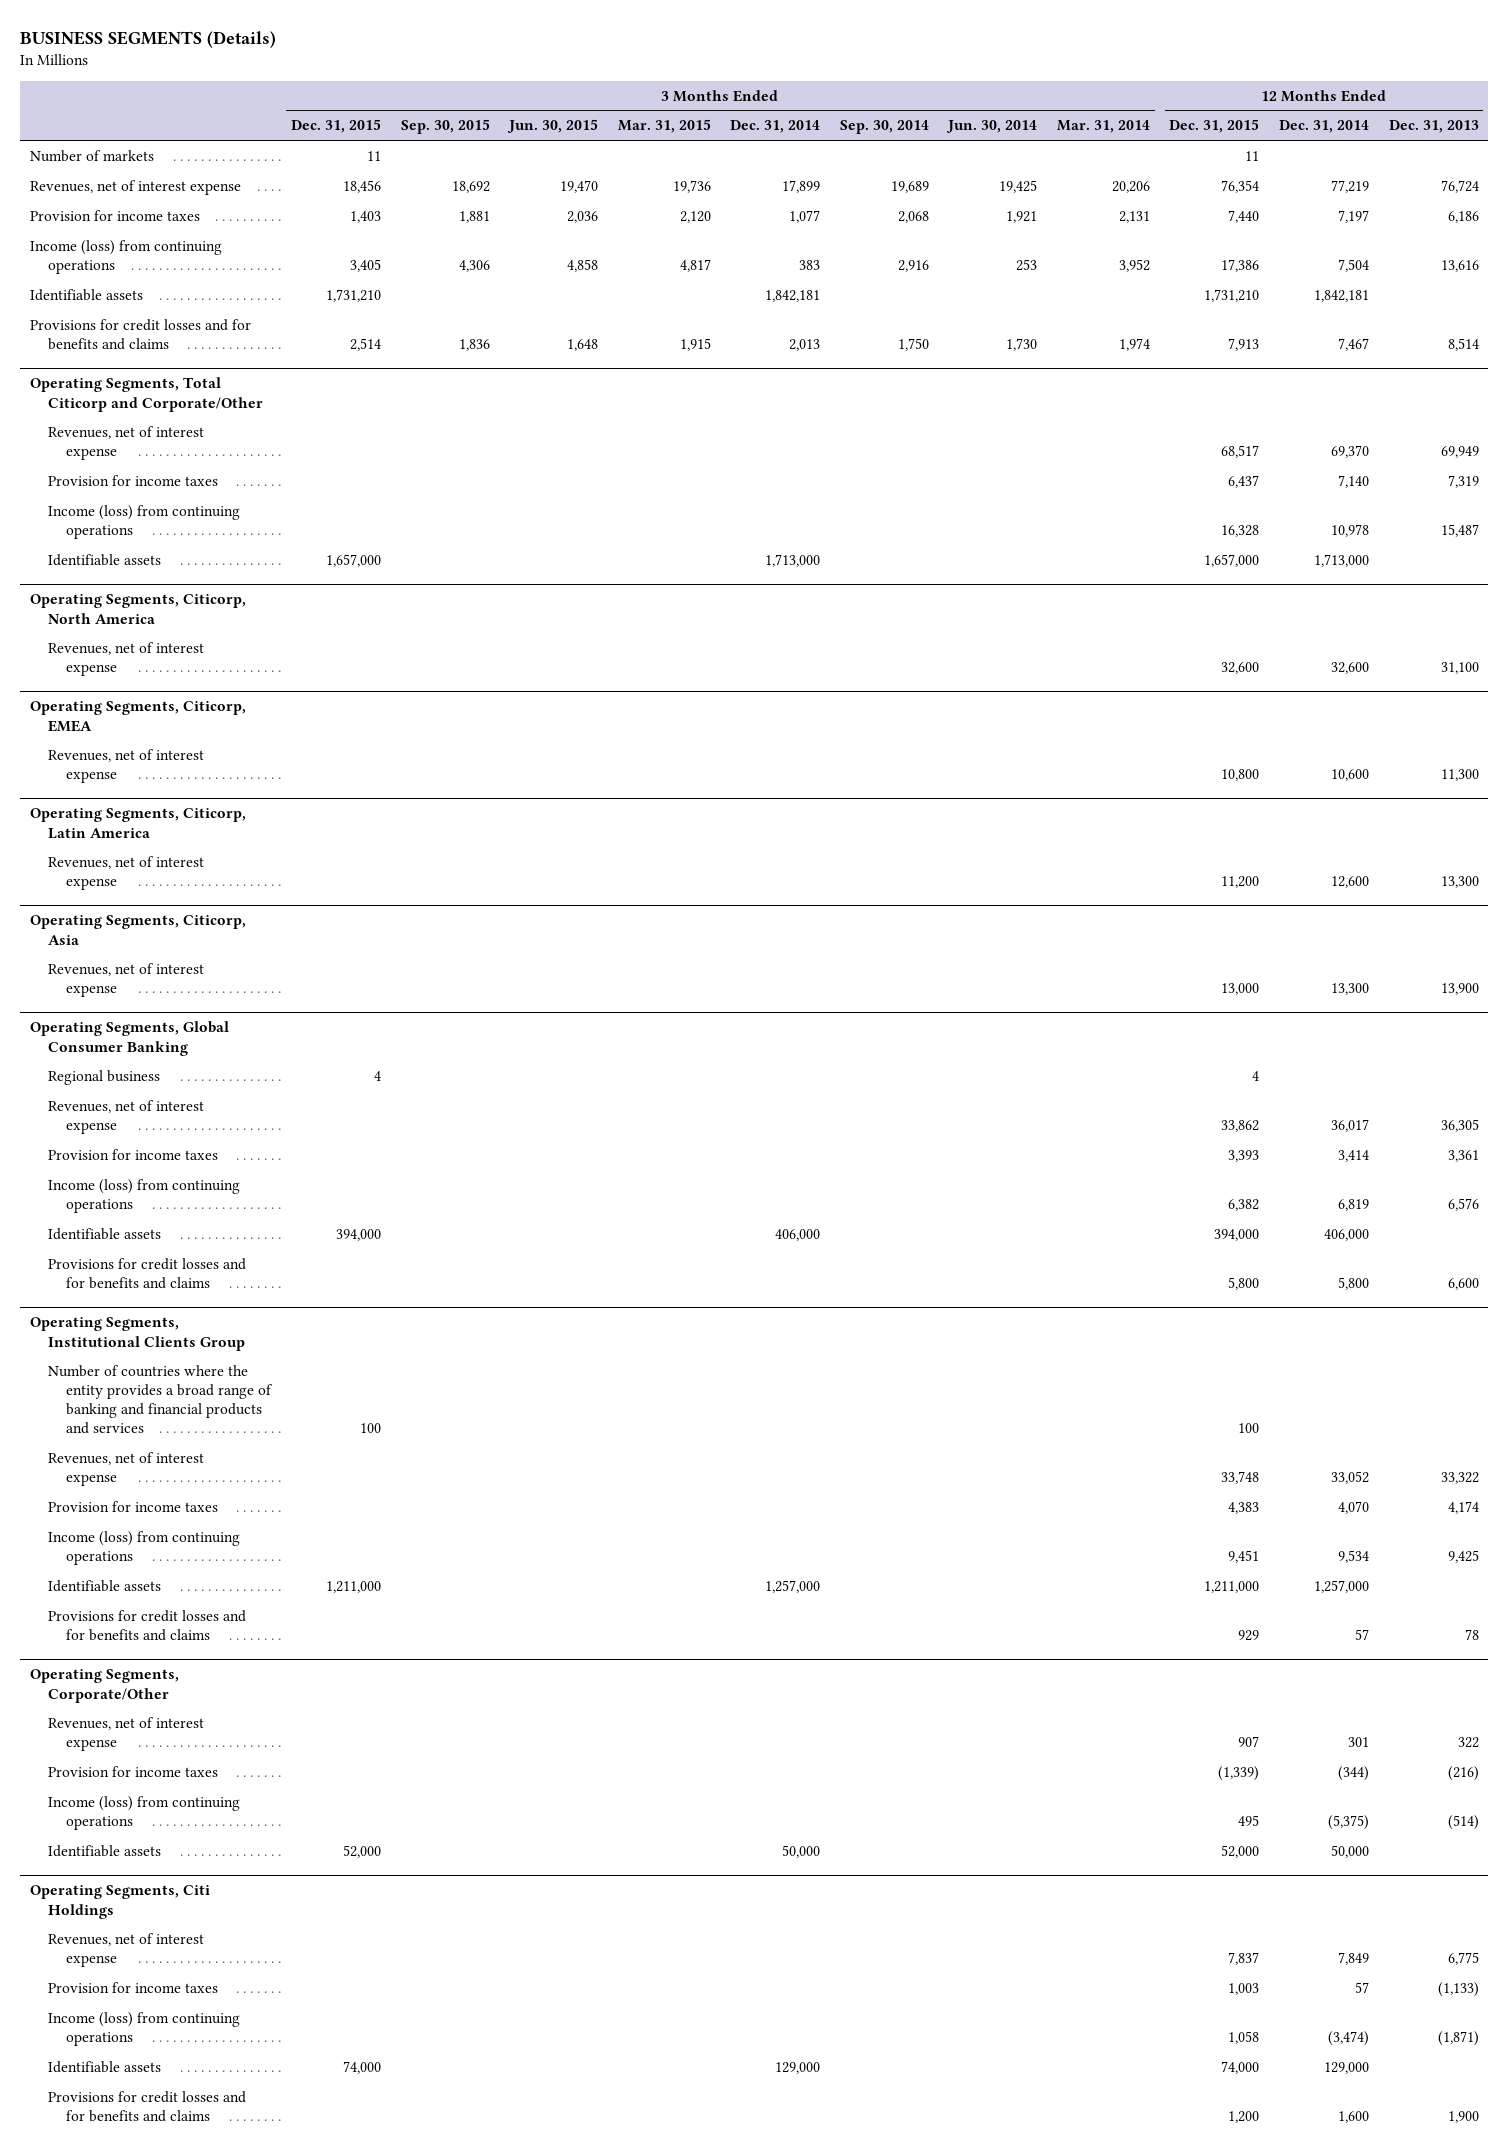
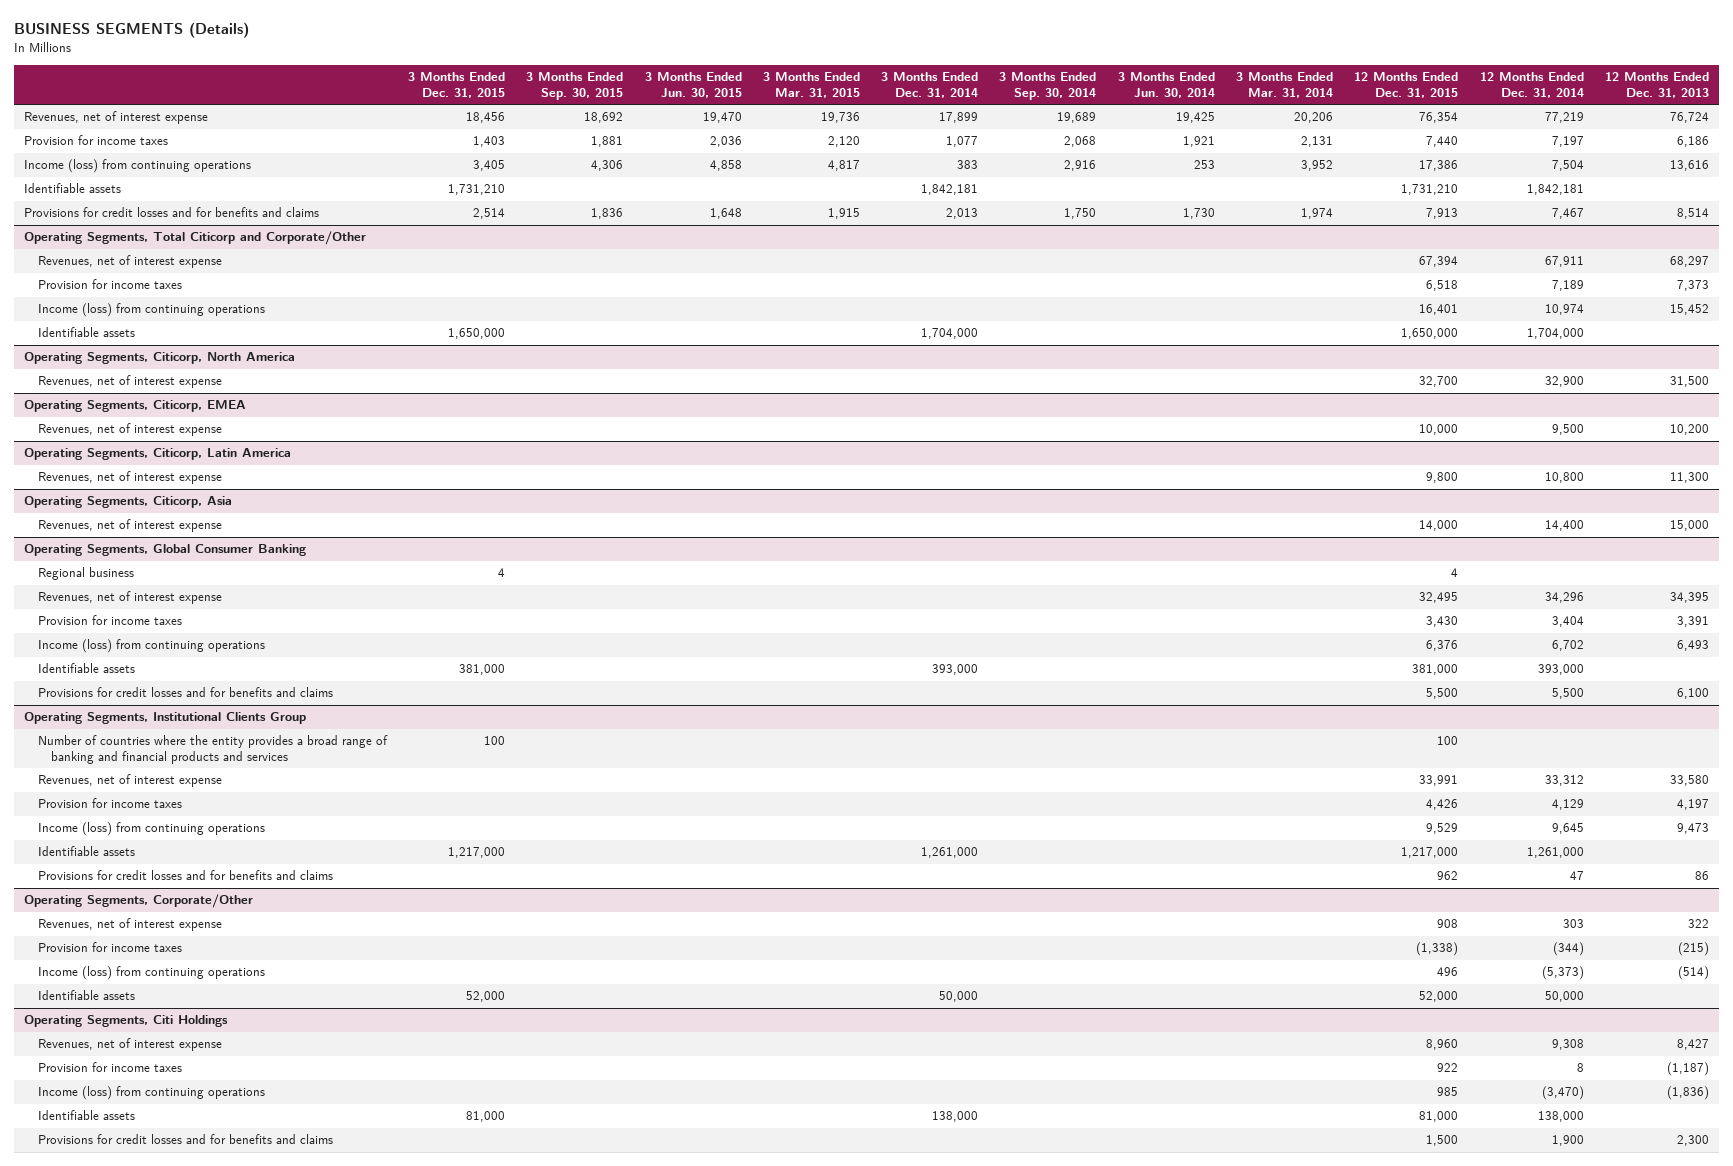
[30,149,155,162] Number of markets -> none
[1221,445,1260,459] 68,517 -> [1419,256,1459,268] 67,394
[1331,445,1370,459] 69,370 -> [1544,256,1584,268] 67,911
[1440,446,1479,459] 69,949 -> [1669,256,1709,268] 68,297
[1228,474,1260,488] 6,437 -> [1426,280,1459,292] 6,518
[1338,474,1370,488] 7,140 -> [1551,280,1584,292] 7,189
[1447,474,1479,488] 7,319 -> [1676,280,1709,292] 7,373
[1221,525,1260,538] 16,328 -> [1419,304,1459,316] 16,401
[1331,524,1370,538] 10,978 -> [1544,304,1584,316] 10,974
[1440,524,1479,538] 15,487 -> [1669,304,1709,316] 15,452
[326,553,382,567] 1,657,000 -> [447,328,505,340] 1,650,000
[765,553,821,567] 1,713,000 -> [921,328,979,340] 1,704,000
[1204,553,1260,567] 1,657,000 -> [1401,328,1459,340] 1,650,000
[1314,553,1370,567] 1,713,000 -> [1526,328,1584,340] 1,704,000
[1221,662,1260,675] 32,600 -> [1419,376,1459,388] 32,700
[1331,662,1370,675] 32,600 -> [1544,376,1584,388] 32,900
[1440,662,1479,675] 31,100 -> [1669,376,1709,388] 31,500
[1221,769,1260,782] 10,800 -> [1419,424,1459,436] 10,000
[1331,769,1370,782] 10,600 -> [1551,424,1584,436] 9,500
[1440,769,1479,782] 11,300 -> [1669,424,1709,436] 10,200
[1221,876,1260,889] 11,200 -> [1426,472,1459,484] 9,800
[1331,876,1370,889] 12,600 -> [1544,472,1584,484] 10,800
[1440,876,1479,889] 13,300 -> [1669,472,1709,484] 11,300
[1221,983,1260,996] 13,000 -> [1419,520,1459,532] 14,000
[1331,983,1370,996] 13,300 -> [1544,520,1584,532] 14,400
[1440,983,1479,996] 13,900 -> [1669,520,1709,532] 15,000
[1221,1120,1260,1133] 33,862 -> [1419,592,1459,604] 32,495
[1331,1119,1370,1133] 36,017 -> [1544,592,1584,604] 34,296
[1440,1119,1479,1133] 36,305 -> [1669,592,1709,604] 34,395
[1228,1149,1260,1162] 3,393 -> [1426,616,1459,628] 3,430
[1338,1149,1370,1162] 3,414 -> [1551,616,1584,628] 3,404
[1447,1149,1479,1162] 3,361 -> [1676,616,1709,628] 3,391
[1228,1199,1260,1212] 6,382 -> [1426,640,1459,652] 6,376
[1338,1199,1370,1212] 6,819 -> [1551,640,1584,652] 6,702
[1447,1198,1479,1212] 6,576 -> [1676,640,1709,652] 6,493
[336,1228,382,1241] 394,000 -> [458,664,505,676] 381,000
[775,1228,821,1241] 406,000 -> [932,664,979,676] 393,000
[1214,1228,1260,1241] 394,000 -> [1412,664,1459,676] 381,000
[1324,1228,1370,1241] 406,000 -> [1537,664,1584,676] 393,000
[1228,1277,1260,1291] 5,800 -> [1426,688,1459,700] 5,500
[1338,1277,1370,1291] 5,800 -> [1551,688,1584,700] 5,500
[1447,1278,1479,1291] 6,600 -> [1676,688,1709,700] 6,100
[1221,1471,1260,1485] 33,748 -> [1419,775,1459,787] 33,991
[1331,1471,1370,1485] 33,052 -> [1544,775,1584,787] 33,312
[1440,1472,1479,1485] 33,322 -> [1669,775,1709,787] 33,580
[1228,1501,1260,1514] 4,383 -> [1426,799,1459,811] 4,426
[1338,1500,1370,1514] 4,070 -> [1551,799,1584,811] 4,129
[1447,1500,1479,1514] 4,174 -> [1676,799,1709,811] 4,197
[1228,1550,1260,1564] 9,451 -> [1426,823,1459,835] 9,529
[1338,1550,1370,1564] 9,534 -> [1551,823,1584,835] 9,645
[1447,1550,1479,1564] 9,425 -> [1676,823,1709,835] 9,473
[326,1580,382,1593] 1,211,000 -> [447,847,505,859] 1,217,000
[765,1579,821,1593] 1,257,000 -> [921,847,979,859] 1,261,000
[1204,1580,1260,1593] 1,211,000 -> [1401,847,1459,859] 1,217,000
[1314,1579,1370,1593] 1,257,000 -> [1526,847,1584,859] 1,261,000
[1238,1630,1260,1642] 929 -> [1437,871,1459,881] 962
[1355,1629,1370,1641] 57 -> [1569,871,1584,881] 47
[1464,1629,1479,1641] 78 -> [1694,871,1709,881] 86
[1238,1736,1260,1748] 907 -> [1437,919,1459,929] 908
[1348,1737,1370,1748] 301 -> [1562,919,1584,929] 303
[1218,1765,1260,1781] (1,339) -> [1416,942,1459,957] (1,338)
[1447,1765,1479,1781] (216) -> [1677,942,1709,957] (215)
[1238,1815,1260,1827] 495 -> [1437,967,1459,977] 496
[1328,1815,1370,1831] (5,375) -> [1541,966,1584,981] (5,373)
[1228,1952,1260,1966] 7,837 -> [1426,1039,1459,1051] 8,960
[1338,1952,1370,1966] 7,849 -> [1551,1039,1584,1051] 9,308
[1447,1952,1479,1966] 6,775 -> [1676,1039,1709,1051] 8,427
[1228,1982,1260,1995] 1,003 -> [1437,1063,1459,1073] 922
[1355,1981,1370,1993] 57 -> [1576,1063,1584,1073] 8
[1437,1981,1479,1997] (1,133) -> [1666,1062,1709,1077] (1,187)
[1228,2031,1260,2045] 1,058 -> [1437,1087,1459,1097] 985
[1328,2031,1370,2047] (3,474) -> [1541,1086,1584,1101] (3,470)
[1437,2031,1479,2047] (1,871) -> [1666,1086,1709,1101] (1,836)
[343,2060,382,2074] 74,000 -> [465,1111,505,1123] 81,000
[775,2061,821,2074] 129,000 -> [932,1111,979,1123] 138,000
[1221,2060,1260,2074] 74,000 -> [1419,1111,1459,1123] 81,000
[1324,2061,1370,2074] 129,000 -> [1537,1111,1584,1123] 138,000
[1228,2111,1260,2124] 1,200 -> [1426,1135,1459,1147] 1,500
[1338,2111,1370,2124] 1,600 -> [1551,1135,1584,1147] 1,900
[1447,2111,1479,2124] 1,900 -> [1676,1135,1709,1147] 2,300

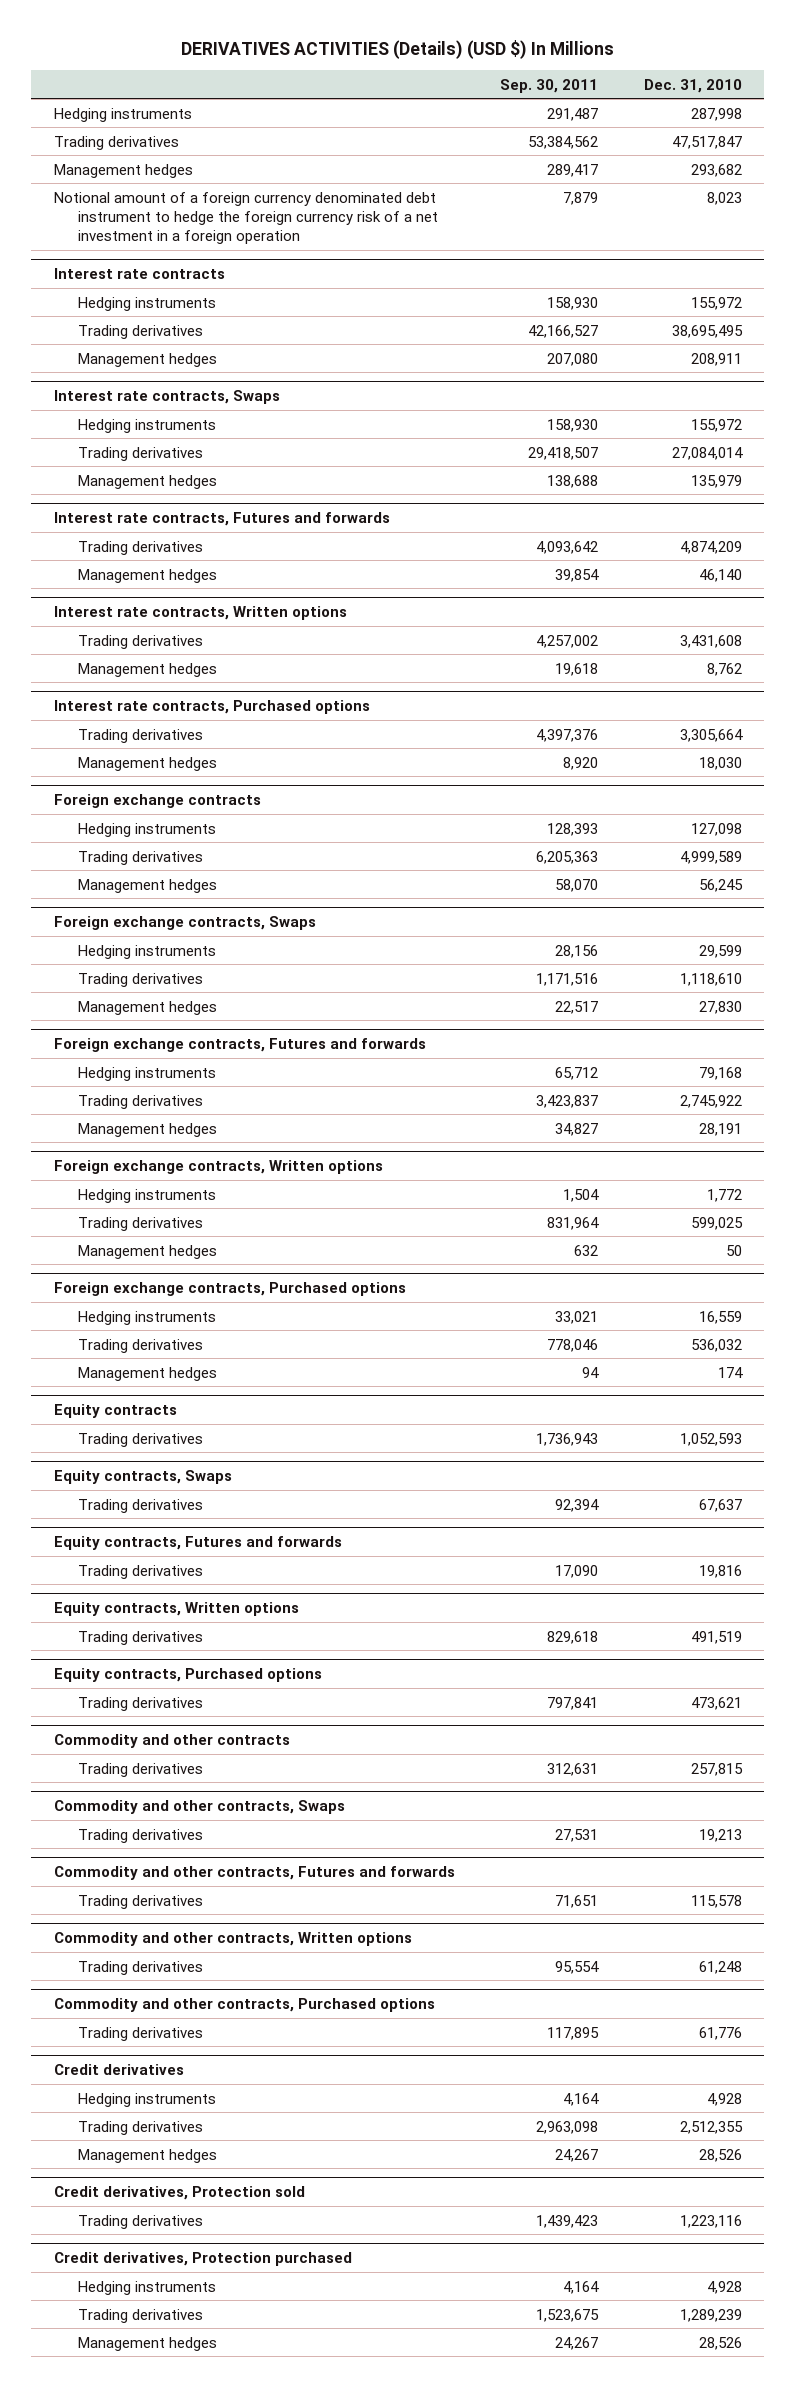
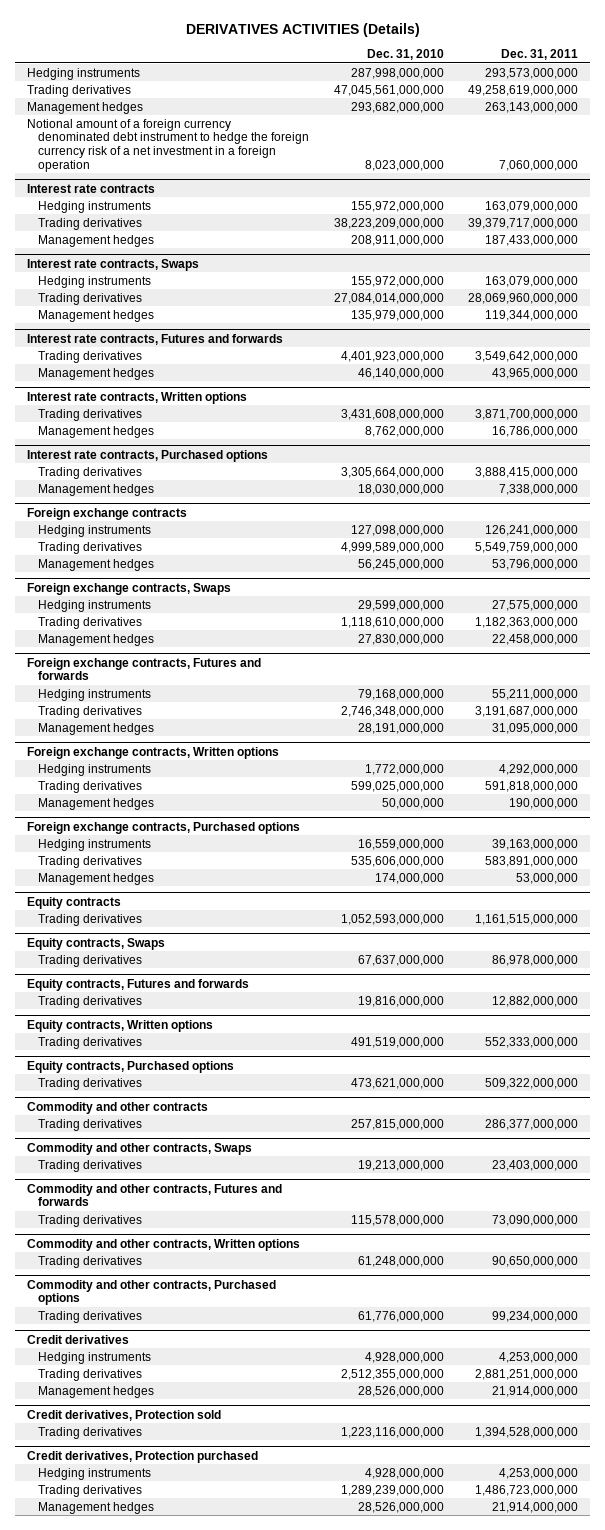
[180,39,614,59] DERIVATIVES ACTIVITIES (Details) (USD $) In Millions -> [185,22,420,37] DERIVATIVES ACTIVITIES (Details)
[500,78,599,93] Sep. 30, 2011 -> none
none -> [501,49,579,61] Dec. 31, 2011
[690,107,742,121] 287,998 -> [350,67,444,79] 287,998,000,000
[671,135,742,149] 47,517,847 -> [333,84,444,96] 47,045,561,000,000
[690,163,742,177] 293,682 -> [350,101,444,113] 293,682,000,000
[706,191,742,205] 8,023 -> [364,160,444,172] 8,023,000,000
[690,296,742,310] 155,972 -> [350,200,444,212] 155,972,000,000
[671,324,743,338] 38,695,495 -> [333,217,444,229] 38,223,209,000,000
[690,352,742,366] 208,911 -> [350,234,444,246] 208,911,000,000
[690,418,742,432] 155,972 -> [350,275,444,287] 155,972,000,000
[671,446,743,460] 27,084,014 -> [333,292,444,304] 27,084,014,000,000
[690,474,742,488] 135,979 -> [350,309,444,321] 135,979,000,000
[679,540,742,554] 4,874,209 -> [340,350,444,362] 4,401,923,000,000
[698,568,742,582] 46,140 -> [357,367,444,379] 46,140,000,000
[679,634,742,648] 3,431,608 -> [340,408,444,420] 3,431,608,000,000
[706,662,742,676] 8,762 -> [364,425,444,437] 8,762,000,000
[679,728,743,742] 3,305,664 -> [340,466,444,478] 3,305,664,000,000
[698,756,742,770] 18,030 -> [357,483,444,495] 18,030,000,000
[690,822,742,836] 127,098 -> [350,524,444,536] 127,098,000,000
[679,850,742,864] 4,999,589 -> [340,541,444,553] 4,999,589,000,000
[698,878,743,892] 56,245 -> [357,558,444,570] 56,245,000,000
[698,944,742,958] 29,599 -> [357,599,444,611] 29,599,000,000
[679,972,742,986] 1,118,610 -> [340,616,444,628] 1,118,610,000,000
[698,1000,742,1014] 27,830 -> [357,633,444,645] 27,830,000,000
[698,1066,742,1080] 79,168 -> [357,688,444,700] 79,168,000,000
[679,1094,742,1108] 2,745,922 -> [340,705,444,717] 2,746,348,000,000
[698,1122,742,1136] 28,191 -> [357,722,444,734] 28,191,000,000
[706,1188,742,1202] 1,772 -> [364,763,444,775] 1,772,000,000
[690,1216,743,1230] 599,025 -> [350,780,444,792] 599,025,000,000
[725,1244,742,1256] 50 -> [381,797,444,809] 50,000,000
[698,1310,742,1324] 16,559 -> [357,838,444,850] 16,559,000,000
[690,1338,742,1352] 536,032 -> [350,855,444,867] 535,606,000,000
[717,1366,743,1378] 174 -> [374,872,444,884] 174,000,000
[679,1432,742,1446] 1,052,593 -> [340,913,444,925] 1,052,593,000,000
[698,1498,742,1512] 67,637 -> [357,954,444,966] 67,637,000,000
[698,1564,742,1578] 19,816 -> [357,995,444,1007] 19,816,000,000
[690,1630,742,1644] 491,519 -> [350,1036,444,1048] 491,519,000,000
[690,1696,742,1710] 473,621 -> [350,1077,444,1089] 473,621,000,000
[690,1762,743,1776] 257,815 -> [350,1118,444,1130] 257,815,000,000
[698,1828,742,1842] 19,213 -> [357,1159,444,1171] 19,213,000,000
[690,1894,742,1908] 115,578 -> [350,1214,444,1226] 115,578,000,000
[698,1960,742,1974] 61,248 -> [357,1255,444,1267] 61,248,000,000
[698,2026,742,2040] 61,776 -> [357,1310,444,1322] 61,776,000,000
[706,2092,742,2106] 4,928 -> [364,1351,444,1363] 4,928,000,000
[679,2120,743,2134] 2,512,355 -> [340,1368,444,1380] 2,512,355,000,000
[698,2148,742,2162] 28,526 -> [357,1385,444,1397] 28,526,000,000
[679,2214,742,2228] 1,223,116 -> [340,1426,444,1438] 1,223,116,000,000
[706,2280,742,2294] 4,928 -> [364,1467,444,1479] 4,928,000,000
[679,2308,742,2322] 1,289,239 -> [340,1484,444,1496] 1,289,239,000,000
[698,2336,742,2350] 28,526 -> [357,1501,444,1513] 28,526,000,000

